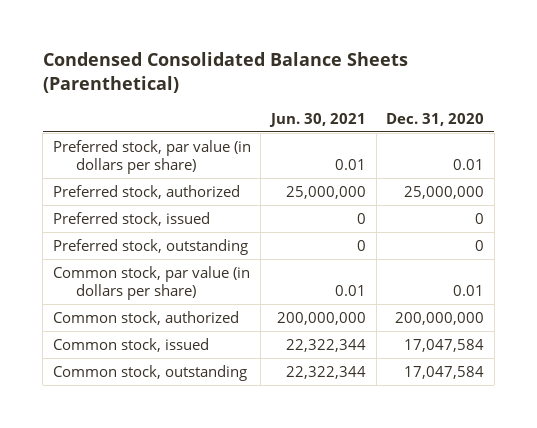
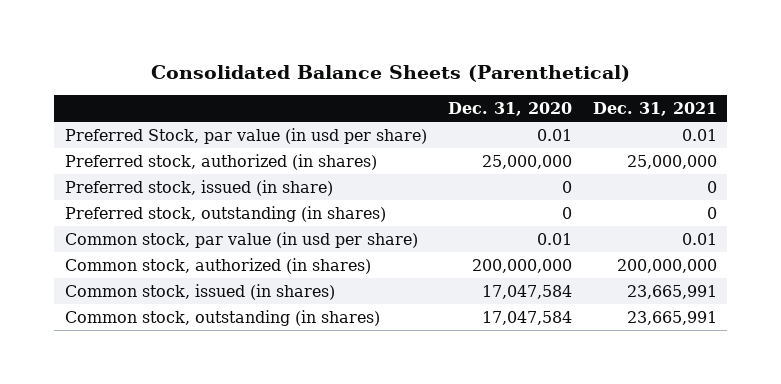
[42,52,408,93] Condensed Consolidated Balance Sheets (Parenthetical) -> [150,65,630,83] Consolidated Balance Sheets (Parenthetical)
[269,112,367,127] Jun. 30, 2021 -> none
none -> [592,102,717,117] Dec. 31, 2021
[52,139,251,175] Preferred stock, par value (in dollars per share) -> [64,127,427,144] Preferred Stock, par value (in usd per share)
[52,184,240,199] Preferred stock, authorized -> [64,153,377,170] Preferred stock, authorized (in shares)
[52,211,210,226] Preferred stock, issued -> [64,179,333,196] Preferred stock, issued (in share)
[52,238,248,255] Preferred stock, outstanding -> [64,205,386,222] Preferred stock, outstanding (in shares)
[52,265,250,301] Common stock, par value (in dollars per share) -> [64,231,418,248] Common stock, par value (in usd per share)
[52,310,239,325] Common stock, authorized -> [64,257,371,274] Common stock, authorized (in shares)
[52,337,209,352] Common stock, issued -> [64,283,335,300] Common stock, issued (in shares)
[52,364,247,381] Common stock, outstanding -> [64,309,380,326] Common stock, outstanding (in shares)

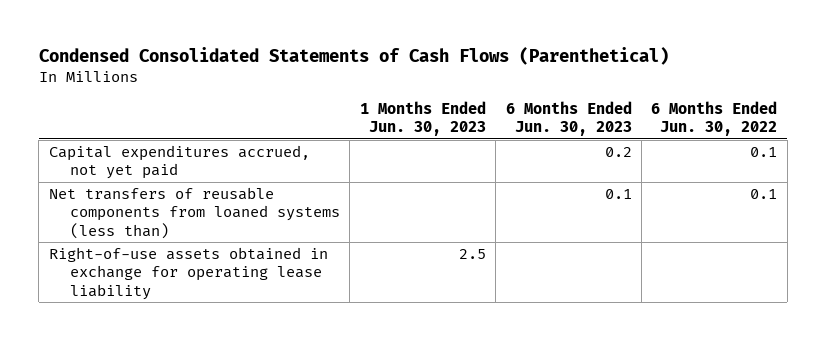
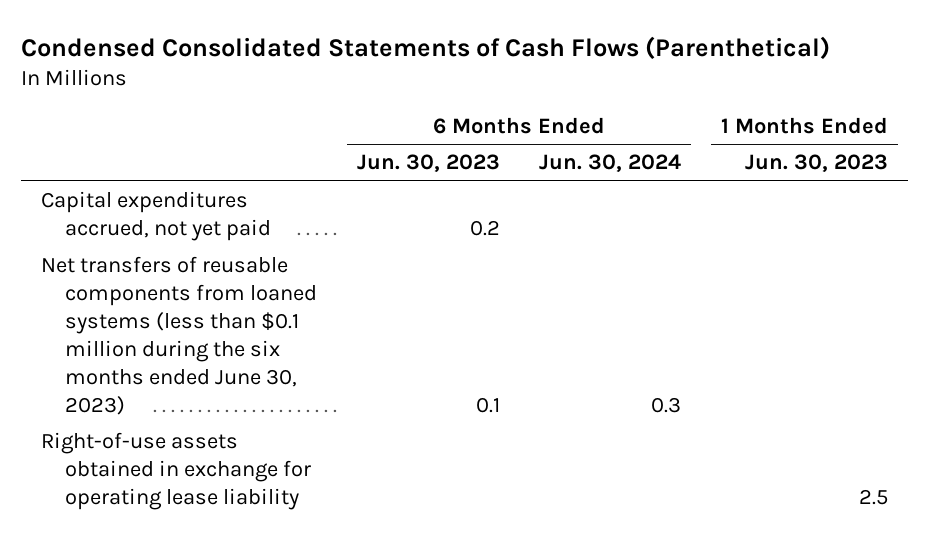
[651,100,778,137] 6 Months Ended Jun. 30, 2022 -> none
none -> [539,154,682,173] Jun. 30, 2024
[48,186,341,239] Net transfers of reusable components from loaned systems (less than) -> [41,256,317,415] Net transfers of reusable components from loaned systems (less than $0.1 million during the six months ended June 30, 2023)

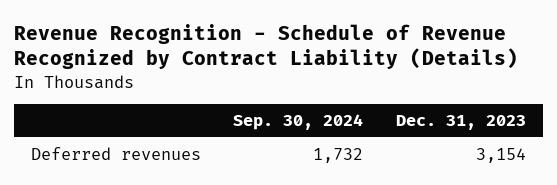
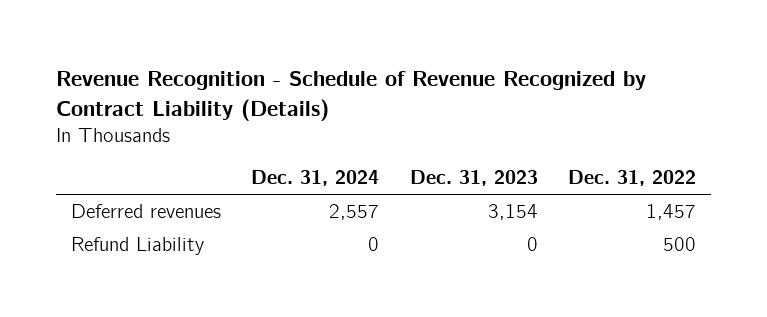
[233,114,364,131] Sep. 30, 2024 -> none
none -> [251,170,380,187] Dec. 31, 2024
none -> [568,170,697,187] Dec. 31, 2022
none -> [71,237,205,256] Refund Liability

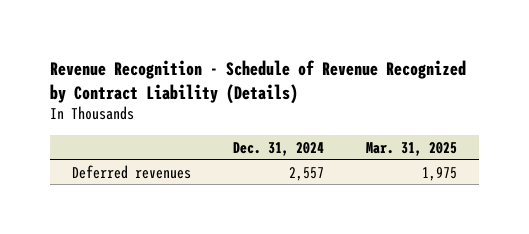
[409,170,538,187] Dec. 31, 2023 -> none
[568,170,697,187] Dec. 31, 2022 -> none
none -> [366,141,458,156] Mar. 31, 2025
[71,237,205,256] Refund Liability -> none

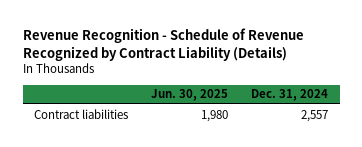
[366,141,458,156] Mar. 31, 2025 -> none
none -> [151,89,229,102] Jun. 30, 2025
[71,164,191,179] Deferred revenues -> [34,108,129,119] Contract liabilities

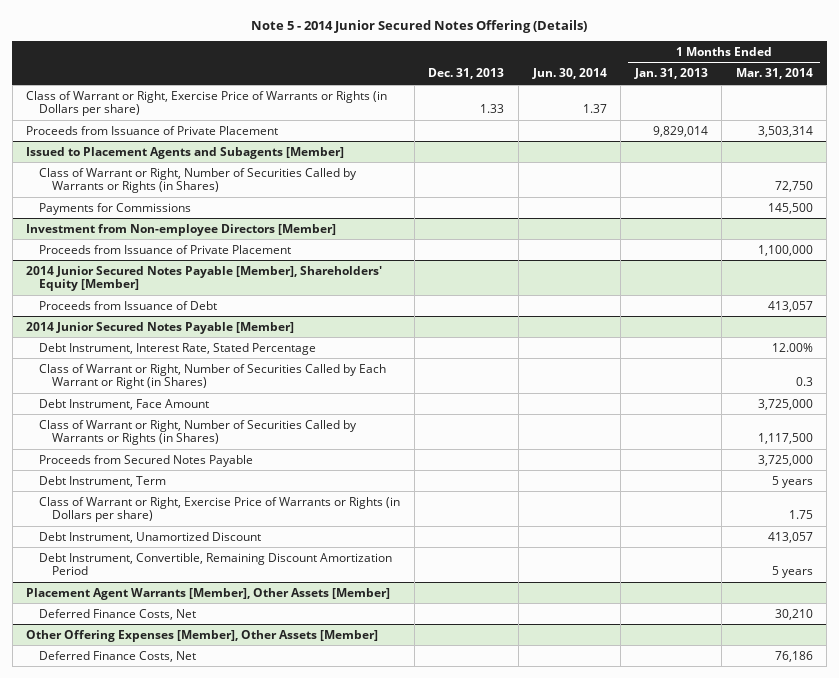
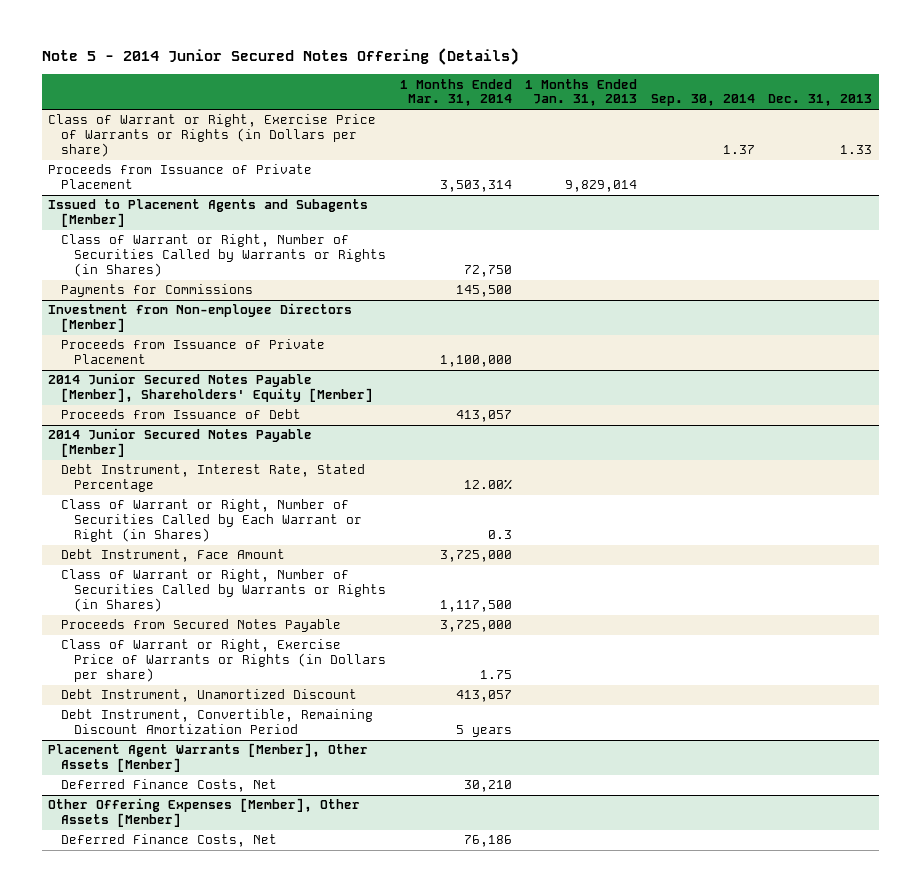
[531,68,607,80] Jun. 30, 2014 -> none
none -> [650,94,755,107] Sep. 30, 2014
[39,475,167,487] Debt Instrument, Term -> none

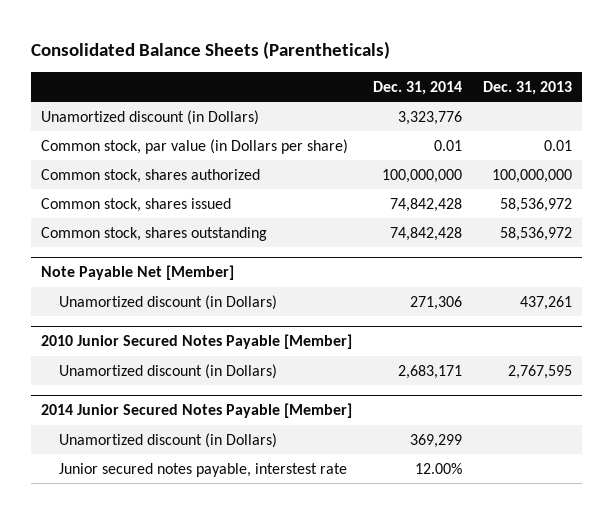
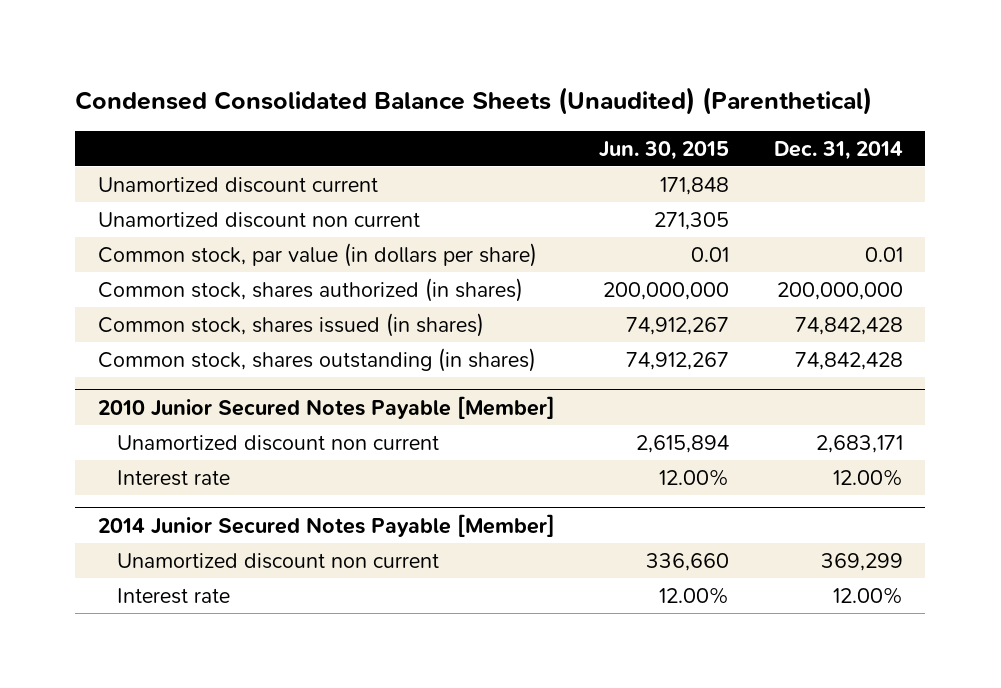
[30,40,390,59] Consolidated Balance Sheets (Parentheticals) -> [75,86,873,115] Condensed Consolidated Balance Sheets (Unaudited) (Parenthetical)
[482,80,572,95] Dec. 31, 2013 -> none
none -> [599,140,730,160] Jun. 30, 2015
[41,109,260,125] Unamortized discount (in Dollars) -> none
[41,265,235,281] Note Payable Net [Member] -> none
[59,294,278,310] Unamortized discount (in Dollars) -> none
none -> [97,176,378,193] Unamortized discount current
none -> [97,211,420,228] Unamortized discount non current
[41,138,349,154] Common stock, par value (in Dollars per share) -> [97,242,537,267] Common stock, par value (in dollars per share)
[41,168,261,183] Common stock, shares authorized -> [97,277,523,302] Common stock, shares authorized (in shares)
[381,168,462,183] 100,000,000 -> [776,281,903,300] 200,000,000
[41,197,232,212] Common stock, shares issued -> [97,312,484,337] Common stock, shares issued (in shares)
[41,226,268,241] Common stock, shares outstanding -> [97,347,536,372] Common stock, shares outstanding (in shares)
[59,363,278,379] Unamortized discount (in Dollars) -> [117,434,440,451] Unamortized discount non current
none -> [117,469,231,486] Interest rate
[59,432,278,448] Unamortized discount (in Dollars) -> [117,552,440,569] Unamortized discount non current
[59,462,348,477] Junior secured notes payable, interstest rate -> [117,587,231,604] Interest rate

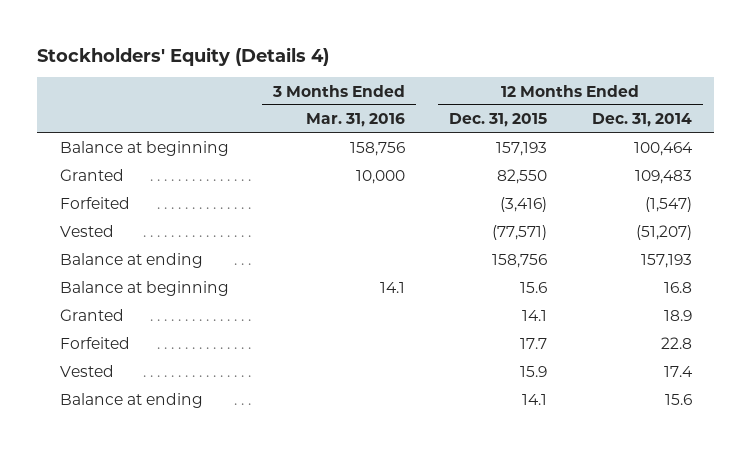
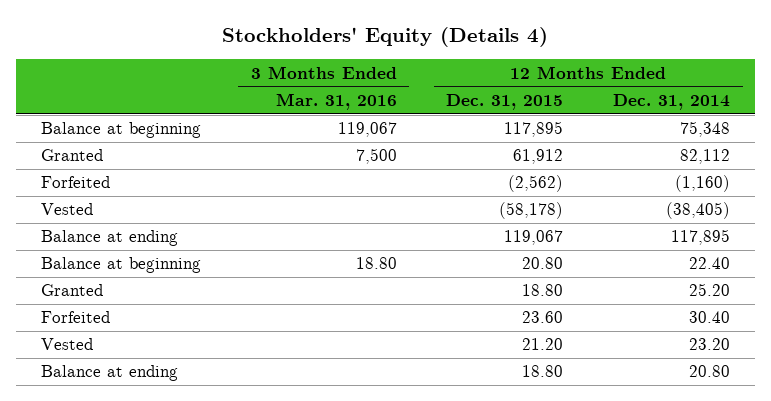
[349,142,405,157] 158,756 -> [337,122,397,138] 119,067
[496,142,548,157] 157,193 -> [504,121,564,138] 117,895
[633,142,693,157] 100,464 -> [680,121,731,138] 75,348
[355,170,405,185] 10,000 -> [355,148,397,165] 7,500
[497,169,548,185] 82,550 -> [513,149,564,165] 61,912
[634,170,692,185] 109,483 -> [680,149,731,165] 82,112
[500,197,548,213] (3,416) -> [508,175,564,193] (2,562)
[644,197,692,213] (1,547) -> [675,175,731,193] (1,160)
[492,225,548,241] (77,571) -> [499,202,564,220] (58,178)
[635,225,692,241] (51,207) -> [666,202,731,220] (38,405)
[492,254,548,269] 158,756 -> [504,230,564,246] 119,067
[640,254,692,269] 157,193 -> [671,229,731,246] 117,895
[379,282,405,294] 14.1 -> [355,257,397,270] 18.80
[520,282,548,294] 15.6 -> [522,257,564,270] 20.80
[663,282,692,294] 16.8 -> [689,257,731,270] 22.40
[522,310,548,322] 14.1 -> [522,284,564,297] 18.80
[663,310,692,322] 18.9 -> [689,283,731,297] 25.20
[520,338,548,350] 17.7 -> [522,311,564,324] 23.60
[660,337,692,350] 22.8 -> [689,311,731,324] 30.40
[520,366,548,378] 15.9 -> [522,338,564,351] 21.20
[663,366,693,378] 17.4 -> [689,338,731,351] 23.20
[522,394,548,406] 14.1 -> [522,365,564,378] 18.80
[664,394,692,406] 15.6 -> [689,365,731,378] 20.80

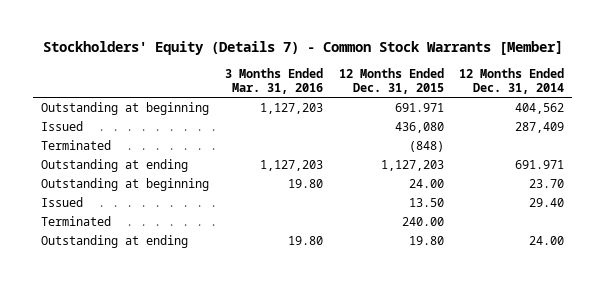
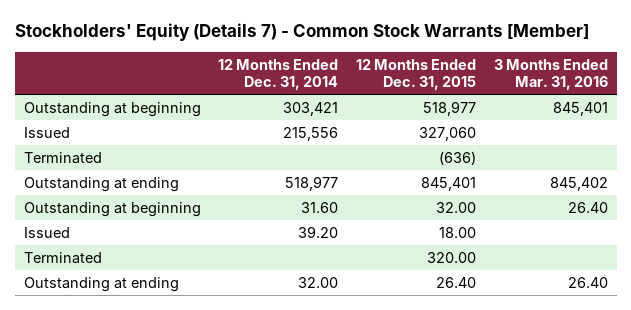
[259,102,323,114] 1,127,203 -> [552,101,608,116] 845,401
[394,102,444,112] 691.971 -> [422,100,476,116] 518,977
[515,102,565,114] 404,562 -> [283,101,339,116] 303,421
[394,121,444,133] 436,080 -> [418,126,476,141] 327,060
[515,121,565,133] 287,409 -> [283,126,339,141] 215,556
[408,140,444,152] (848) -> [438,150,476,165] (636)
[259,159,323,171] 1,127,203 -> [549,176,608,191] 845,402
[380,159,444,171] 1,127,203 -> [420,176,476,191] 845,401
[515,159,565,169] 691.971 -> [285,175,339,191] 518,977
[287,178,323,188] 19.80 -> [567,201,608,213] 26.40
[408,178,444,188] 24.00 -> [435,201,476,213] 32.00
[529,178,565,188] 23.70 -> [301,201,339,213] 31.60
[408,197,444,207] 13.50 -> [438,226,476,238] 18.00
[529,197,565,207] 29.40 -> [298,225,339,238] 39.20
[401,216,444,226] 240.00 -> [426,251,476,263] 320.00
[287,235,323,245] 19.80 -> [567,276,608,288] 26.40
[408,235,444,245] 19.80 -> [435,276,476,288] 26.40
[529,235,565,245] 24.00 -> [298,276,339,288] 32.00

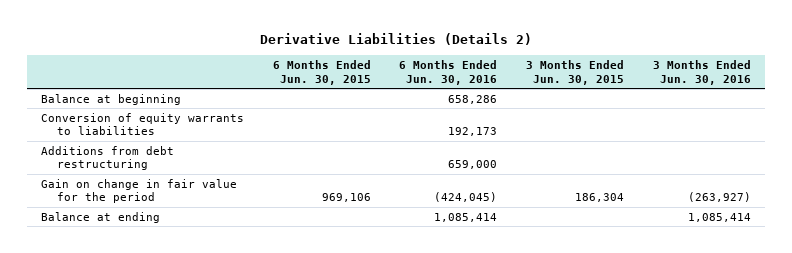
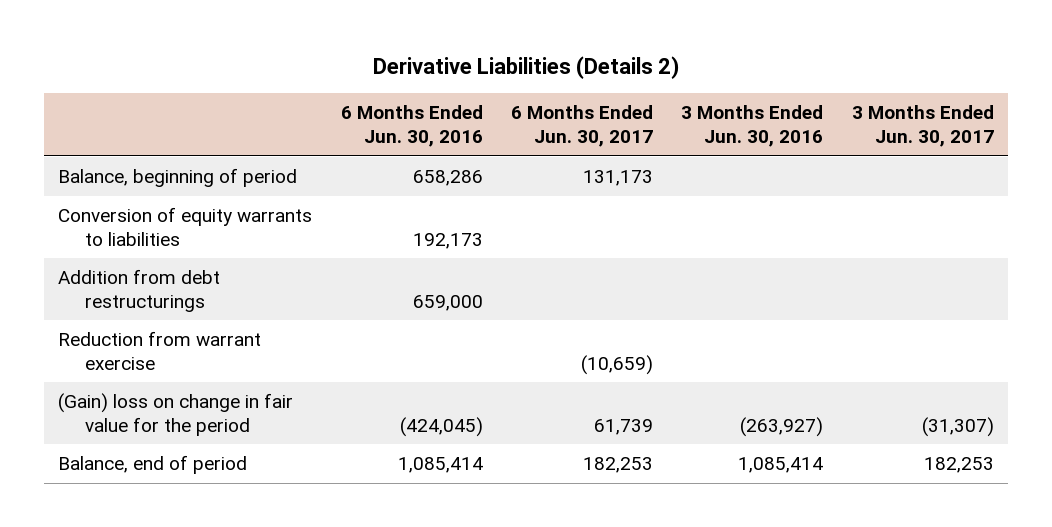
[272,59,371,85] 6 Months Ended Jun. 30, 2015 -> none
[525,59,624,85] 3 Months Ended Jun. 30, 2015 -> none
none -> [511,105,654,148] 6 Months Ended Jun. 30, 2017
none -> [851,105,994,148] 3 Months Ended Jun. 30, 2017
[41,93,182,105] Balance at beginning -> [58,168,298,188] Balance, beginning of period
[41,145,175,171] Additions from debt restructuring -> [58,269,221,312] Addition from debt restructurings
none -> [58,331,262,370] Reduction from warrant exercise
[41,178,238,204] Gain on change in fair value for the period -> [58,393,294,436] (Gain) loss on change in fair value for the period
[41,211,161,223] Balance at ending -> [58,455,248,475] Balance, end of period

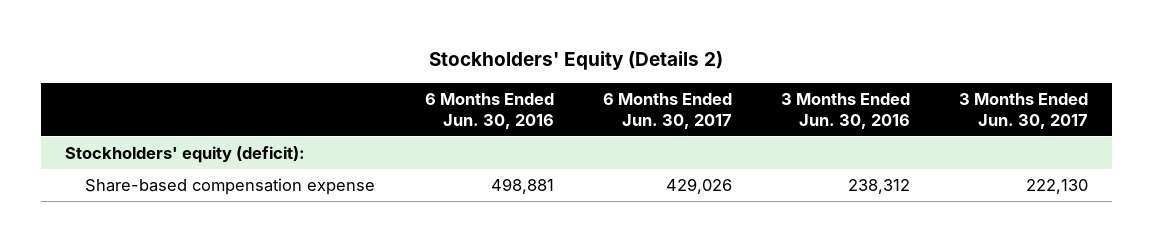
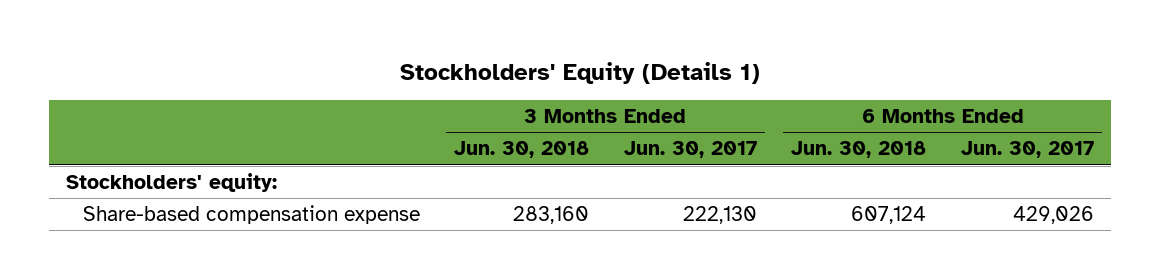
[429,51,724,71] Stockholders' Equity (Details 2) -> [399,62,760,85] Stockholders' Equity (Details 1)
[424,92,554,129] 6 Months Ended Jun. 30, 2016 -> none
[780,92,910,129] 3 Months Ended Jun. 30, 2016 -> none
none -> [454,141,590,159] Jun. 30, 2018
none -> [791,141,927,159] Jun. 30, 2018
[65,146,306,164] Stockholders' equity (deficit): -> [65,172,277,192] Stockholders' equity:

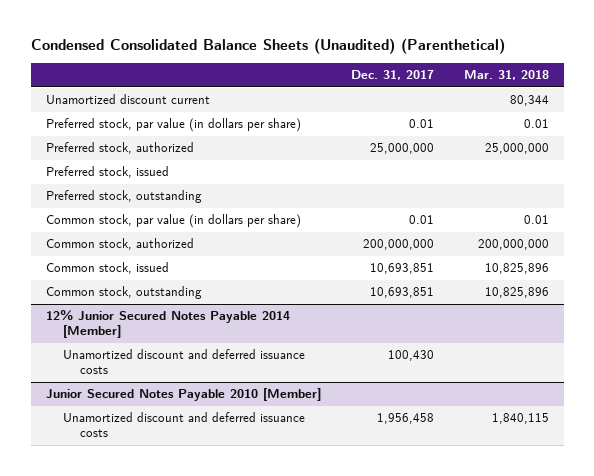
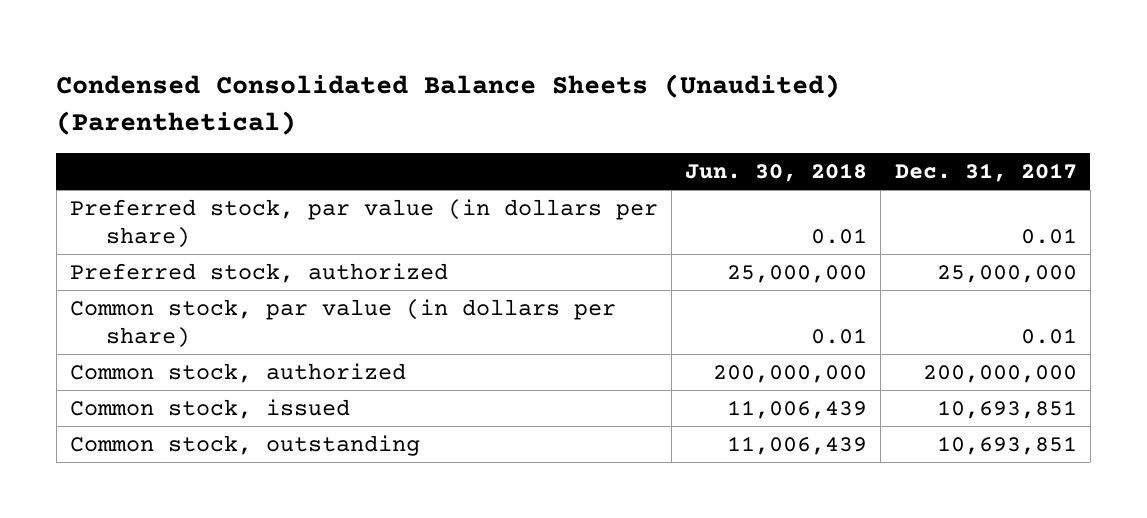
[463,69,549,80] Mar. 31, 2018 -> none
none -> [685,163,868,183] Jun. 30, 2018
[45,94,210,105] Unamortized discount current -> none
[45,166,169,179] Preferred stock, issued -> none
[45,190,202,204] Preferred stock, outstanding -> none
[45,310,290,339] 12% Junior Secured Notes Payable 2014 [Member] -> none
[62,349,305,375] Unamortized discount and deferred issuance costs -> none
[45,388,321,402] Junior Secured Notes Payable 2010 [Member] -> none
[62,412,305,438] Unamortized discount and deferred issuance costs -> none

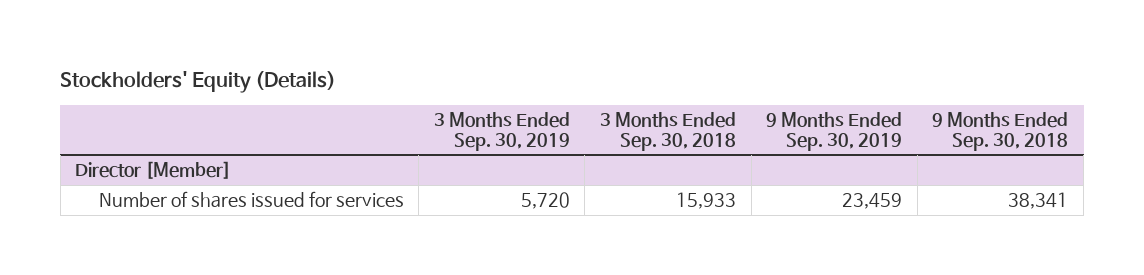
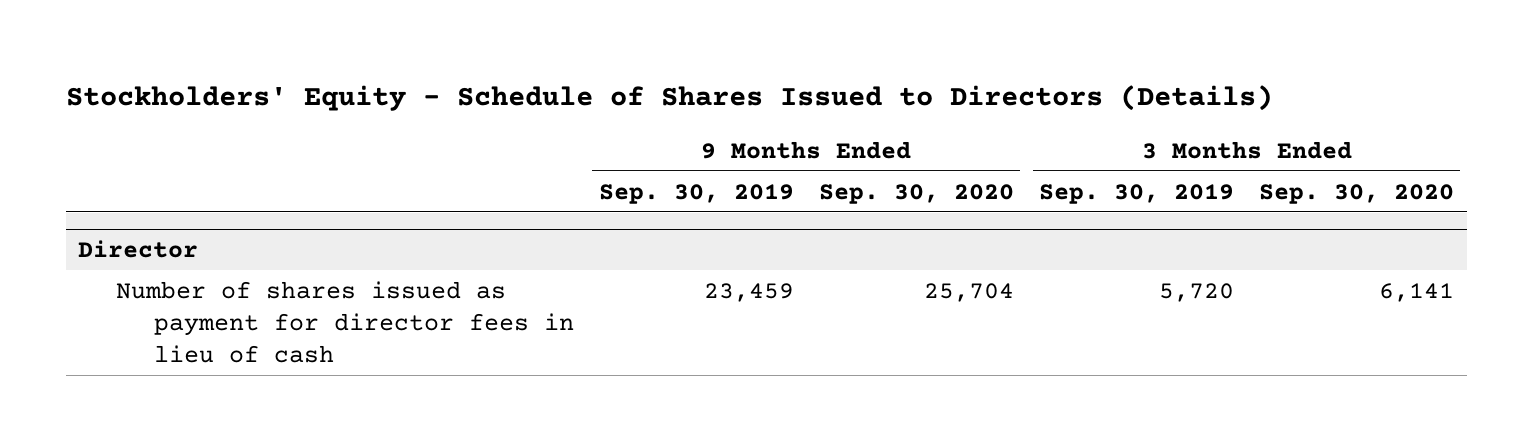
[60,71,337,94] Stockholders' Equity (Details) -> [65,84,1273,111] Stockholders' Equity - Schedule of Shares Issued to Directors (Details)
[600,111,737,151] 3 Months Ended Sep. 30, 2018 -> none
[932,111,1069,151] 9 Months Ended Sep. 30, 2018 -> none
none -> [818,183,1014,204] Sep. 30, 2020
none -> [1259,183,1455,204] Sep. 30, 2020
[75,161,232,180] Director [Member] -> [78,239,199,258] Director
[98,191,404,209] Number of shares issued for services -> [115,280,574,364] Number of shares issued as payment for director fees in lieu of cash

